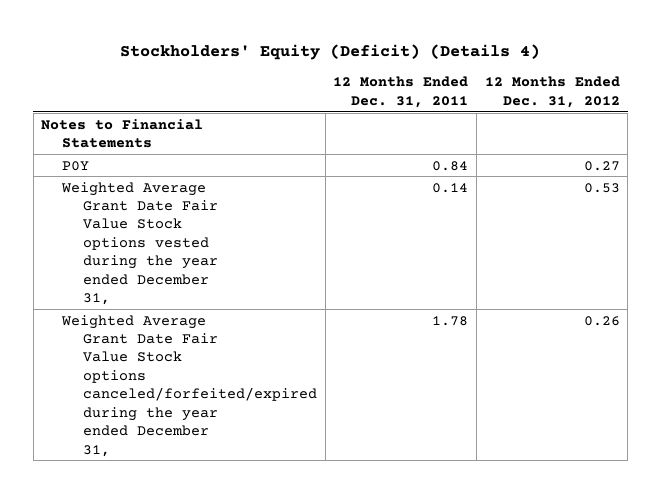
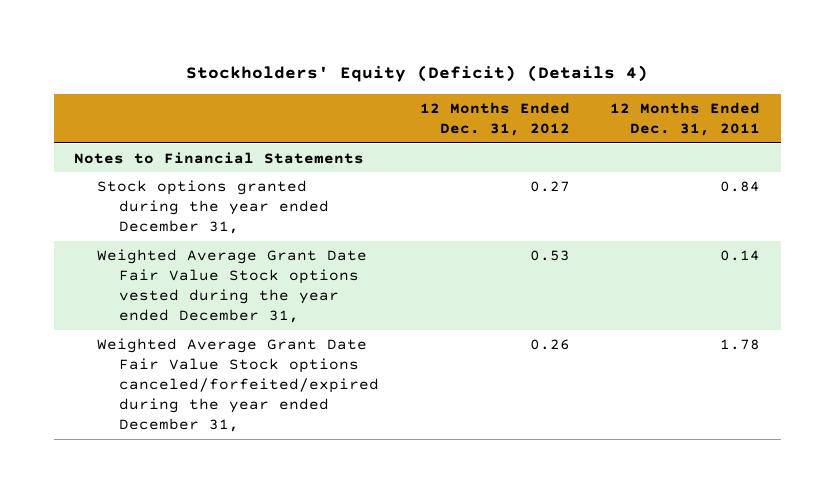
[62,160,90,171] P0Y -> [96,179,330,235] Stock options granted during the year ended December 31,

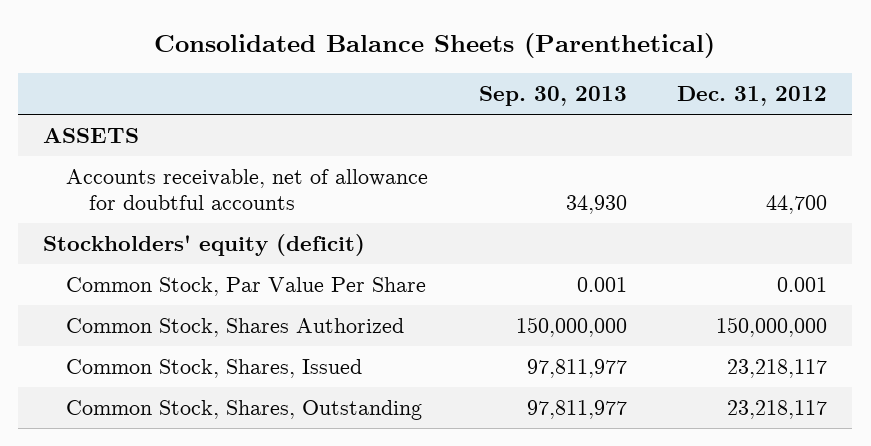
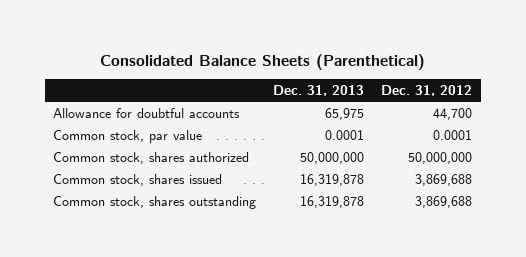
[478,86,627,107] Sep. 30, 2013 -> none
none -> [273,84,365,96] Dec. 31, 2013
[43,127,140,143] ASSETS -> none
[43,233,366,256] Stockholders' equity (deficit) -> none
[66,168,429,211] Accounts receivable, net of allowance for doubtful accounts -> [53,107,241,118] Allowance for doubtful accounts
[66,276,427,296] Common Stock, Par Value Per Share -> [53,129,203,143] Common stock, par value
[777,276,828,292] 0.001 -> [433,129,473,140] 0.0001
[66,317,405,337] Common Stock, Shares Authorized -> [53,151,250,164] Common stock, shares authorized
[716,316,828,337] 150,000,000 -> [408,151,473,164] 50,000,000
[66,358,363,378] Common Stock, Shares, Issued -> [53,173,223,186] Common stock, shares issued
[727,358,828,378] 23,218,117 -> [415,173,473,186] 3,869,688
[66,399,423,420] Common Stock, Shares, Outstanding -> [53,195,257,209] Common stock, shares outstanding
[727,399,828,419] 23,218,117 -> [415,195,473,208] 3,869,688

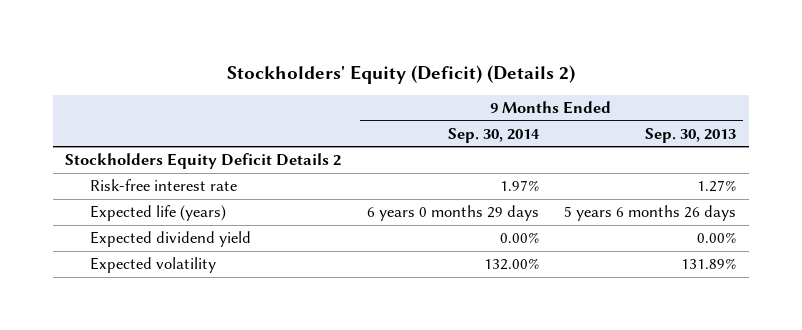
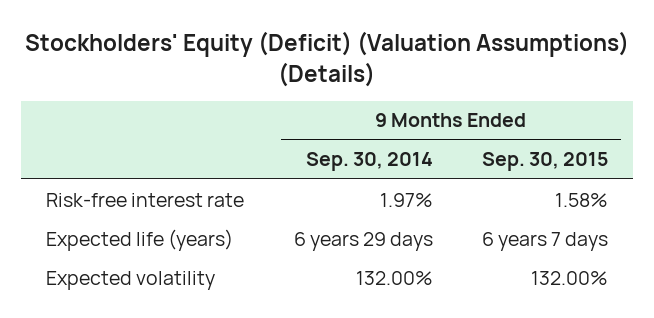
[226,64,575,84] Stockholders' Equity (Deficit) (Details 2) -> [25,31,630,87] Stockholders' Equity (Deficit) (Valuation Assumptions) (Details)
[645,127,737,143] Sep. 30, 2013 -> none
none -> [482,152,609,172] Sep. 30, 2015
[65,153,342,170] Stockholders Equity Deficit Details 2 -> none
[89,231,251,248] Expected dividend yield -> none
[366,205,539,222] 6 years 0 months 29 days -> [293,231,433,251] 6 years 29 days

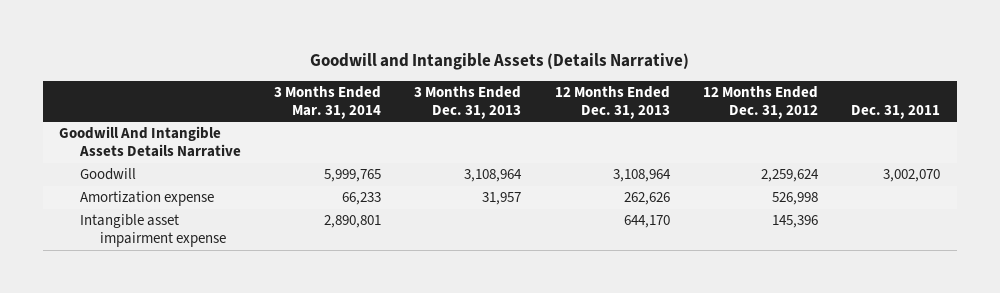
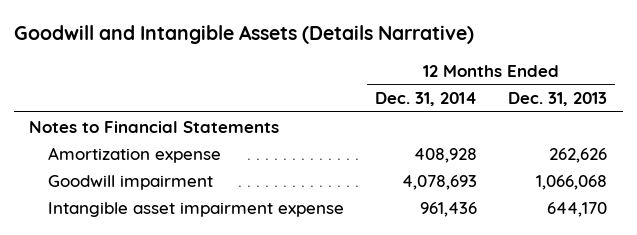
[273,86,381,119] 3 Months Ended Mar. 31, 2014 -> none
[414,86,522,119] 3 Months Ended Dec. 31, 2013 -> none
[702,86,818,119] 12 Months Ended Dec. 31, 2012 -> none
[851,104,941,119] Dec. 31, 2011 -> none
none -> [374,92,477,107] Dec. 31, 2014
[59,126,241,158] Goodwill And Intangible Assets Details Narrative -> none
[79,168,136,181] Goodwill -> none
none -> [29,120,280,133] Notes to Financial Statements
none -> [47,174,213,190] Goodwill impairment

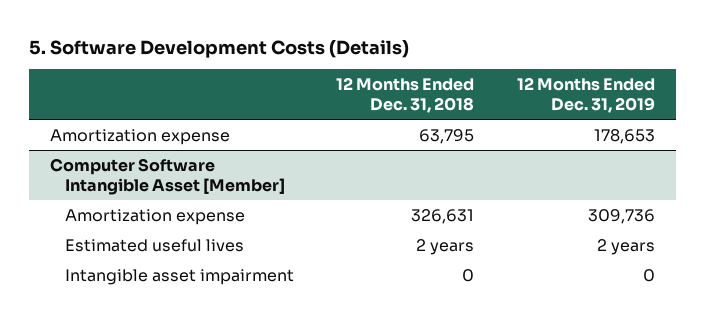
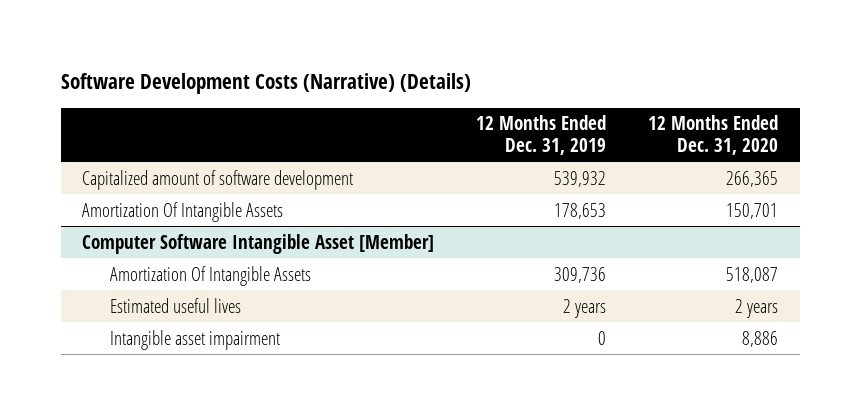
[28,39,409,58] 5. Software Development Costs (Details) -> [60,73,471,95] Software Development Costs (Narrative) (Details)
[336,77,475,114] 12 Months Ended Dec. 31, 2018 -> none
none -> [648,115,779,155] 12 Months Ended Dec. 31, 2020
none -> [81,169,353,190] Capitalized amount of software development
[50,128,231,145] Amortization expense -> [81,201,283,222] Amortization Of Intangible Assets
[64,208,245,225] Amortization expense -> [109,265,311,286] Amortization Of Intangible Assets

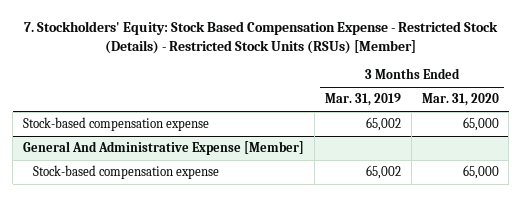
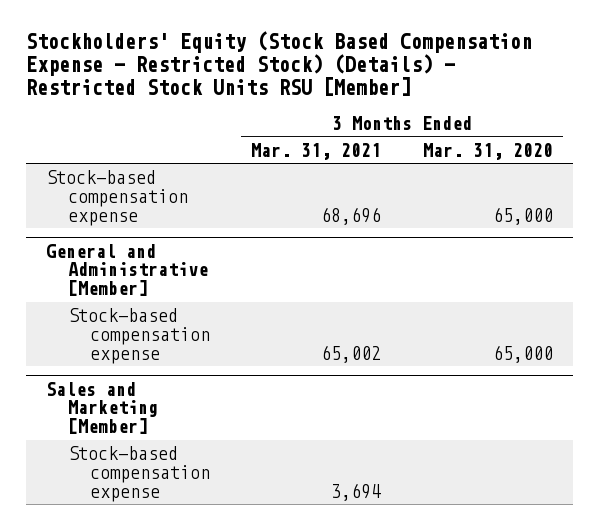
[23,20,498,54] 7. Stockholders' Equity: Stock Based Compensation Expense - Restricted Stock (Details) - Restricted Stock Units (RSUs) [Member] -> [25,30,532,96] Stockholders' Equity (Stock Based Compensation Expense - Restricted Stock) (Details) - Restricted Stock Units RSU [Member]
[324,93,401,107] Mar. 31, 2019 -> none
none -> [251,142,382,160] Mar. 31, 2021
[22,141,304,156] General And Administrative Expense [Member] -> [46,243,209,297] General and Administrative [Member]
none -> [46,381,159,435] Sales and Marketing [Member]
none -> [68,446,211,502] Stock-based compensation expense

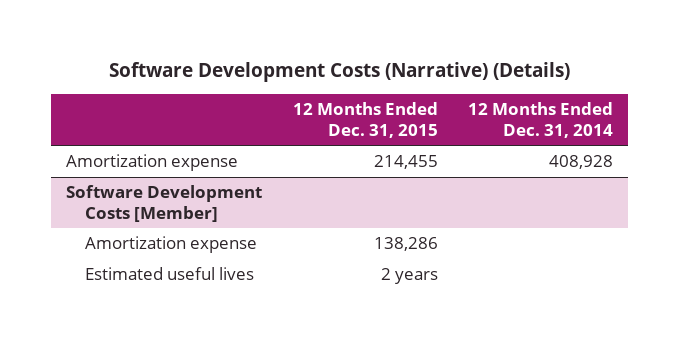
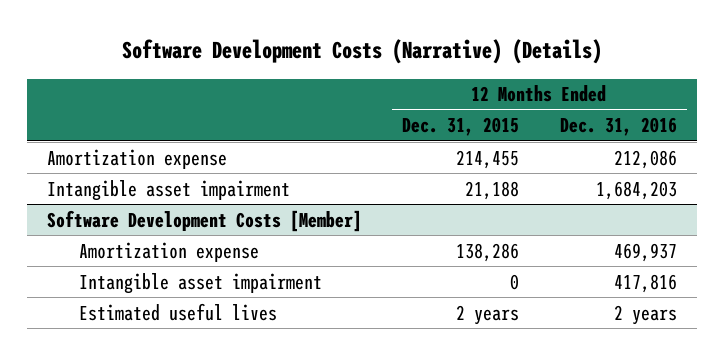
[467,102,613,138] 12 Months Ended Dec. 31, 2014 -> none
none -> [559,117,677,137] Dec. 31, 2016
none -> [47,179,291,201] Intangible asset impairment
none -> [79,272,323,294] Intangible asset impairment

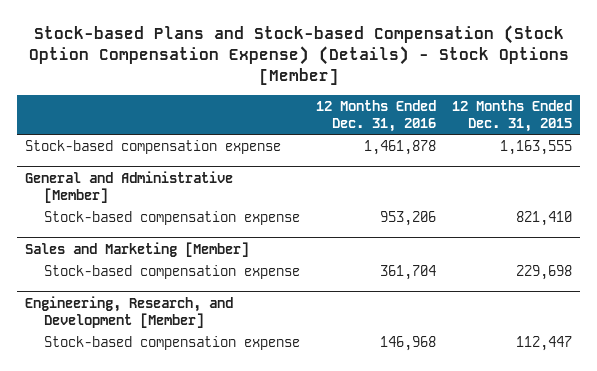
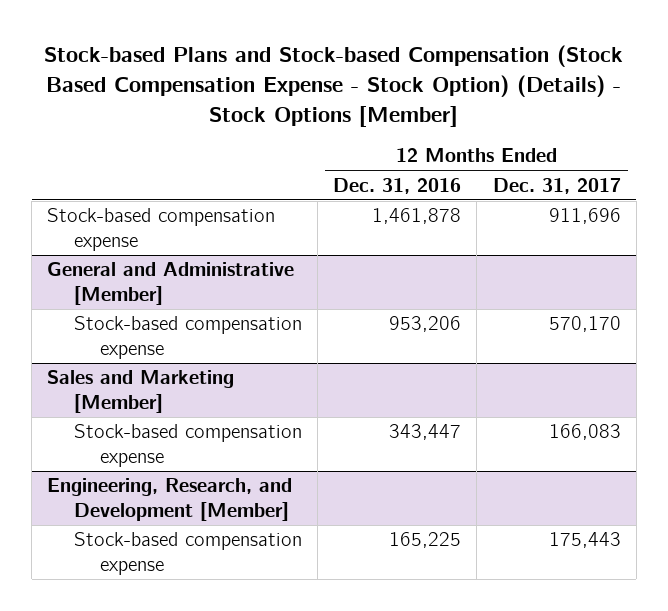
[28,24,569,86] Stock-based Plans and Stock-based Compensation (Stock Option Compensation Expense) (Details) - Stock Options [Member] -> [43,44,623,127] Stock-based Plans and Stock-based Compensation (Stock Based Compensation Expense - Stock Option) (Details) - Stock Options [Member]
[451,99,572,132] 12 Months Ended Dec. 31, 2015 -> none
none -> [492,177,621,194] Dec. 31, 2017
[380,265,437,281] 361,704 -> [389,424,462,441] 343,447
[380,336,437,352] 146,968 -> [389,532,462,549] 165,225

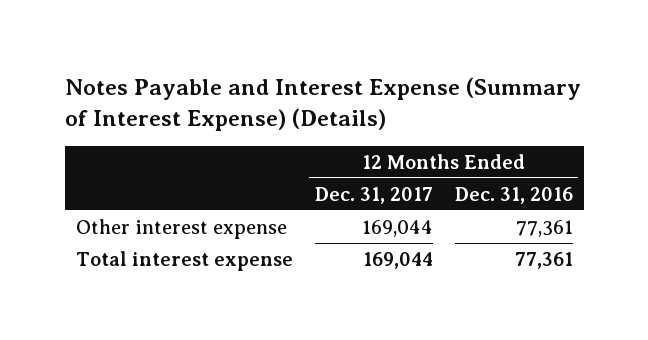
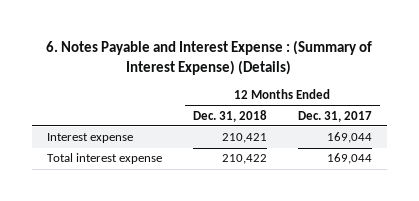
[64,77,581,132] Notes Payable and Interest Expense (Summary of Interest Expense) (Details) -> [46,39,373,75] 6. Notes Payable and Interest Expense : (Summary of Interest Expense) (Details)
[454,186,573,204] Dec. 31, 2016 -> none
none -> [192,109,267,122] Dec. 31, 2018
[75,218,287,239] Other interest expense -> [47,133,134,144] Interest expense

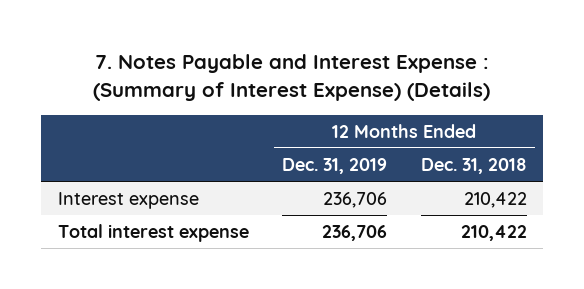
[46,39,373,75] 6. Notes Payable and Interest Expense : (Summary of Interest Expense) (Details) -> [93,53,491,101] 7. Notes Payable and Interest Expense : (Summary of Interest Expense) (Details)
[297,110,372,122] Dec. 31, 2017 -> none
none -> [282,157,388,174] Dec. 31, 2019
[221,133,267,144] 210,421 -> [463,191,527,208] 210,422

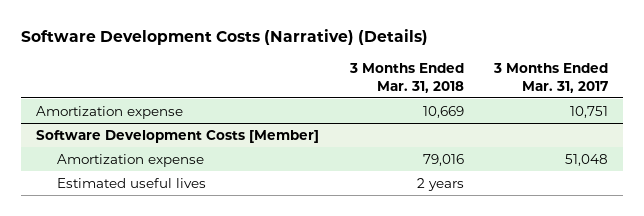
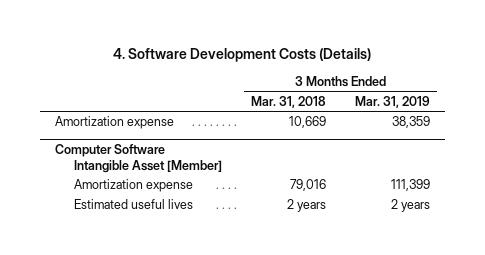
[21,29,429,46] Software Development Costs (Narrative) (Details) -> [113,48,372,63] 4. Software Development Costs (Details)
[493,62,609,93] 3 Months Ended Mar. 31, 2017 -> none
none -> [355,95,431,108] Mar. 31, 2019
[36,129,320,143] Software Development Costs [Member] -> [54,144,223,173] Computer Software Intangible Asset [Member]

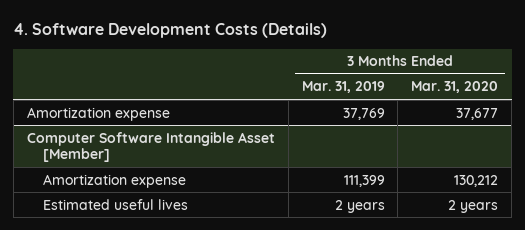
[251,95,327,108] Mar. 31, 2018 -> none
none -> [411,81,499,94] Mar. 31, 2020
[392,116,431,129] 38,359 -> [342,107,385,120] 37,769

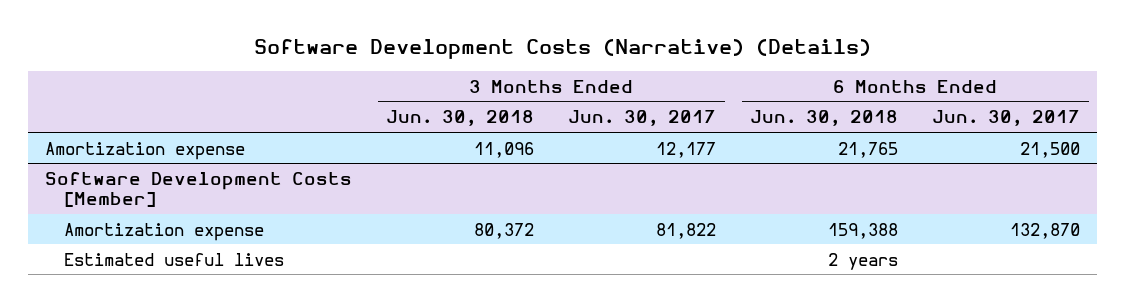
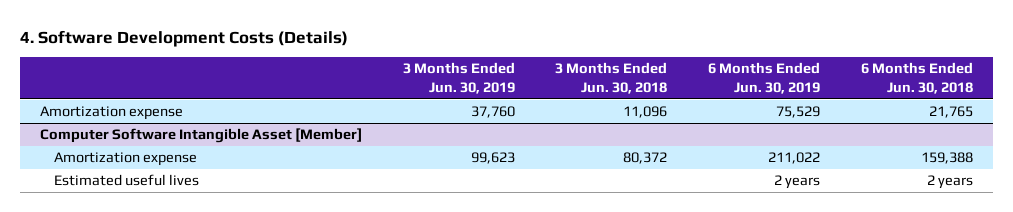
[253,39,871,60] Software Development Costs (Narrative) (Details) -> [19,29,348,47] 4. Software Development Costs (Details)
[568,110,717,127] Jun. 30, 2017 -> none
[932,110,1081,127] Jun. 30, 2017 -> none
none -> [402,62,515,94] 3 Months Ended Jun. 30, 2019
none -> [707,62,820,94] 6 Months Ended Jun. 30, 2019
[45,171,353,207] Software Development Costs [Member] -> [40,128,363,144] Computer Software Intangible Asset [Member]

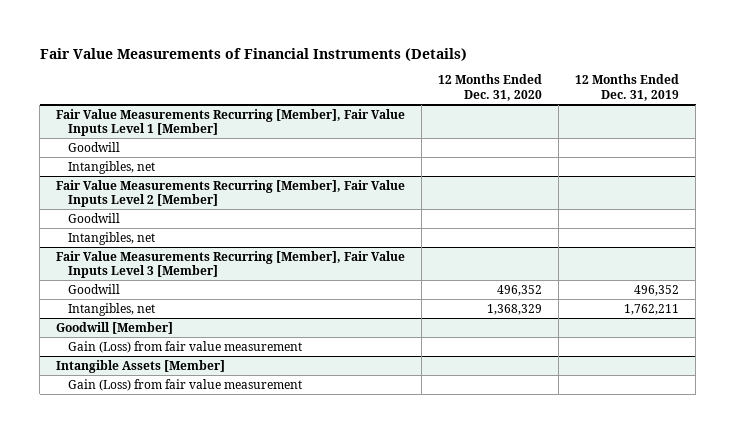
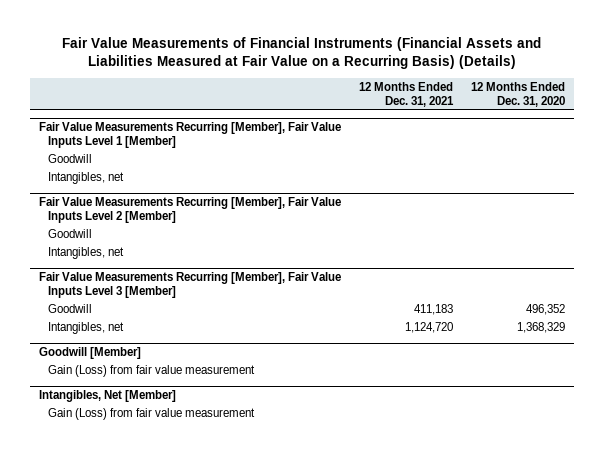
[39,47,467,61] Fair Value Measurements of Financial Instruments (Details) -> [62,37,542,70] Fair Value Measurements of Financial Instruments (Financial Assets and Liabilities Measured at Fair Value on a Recurring Basis) (Details)
[575,74,680,101] 12 Months Ended Dec. 31, 2019 -> none
none -> [359,81,455,107] 12 Months Ended Dec. 31, 2021
[56,359,226,373] Intangible Assets [Member] -> [38,389,176,402] Intangibles, Net [Member]

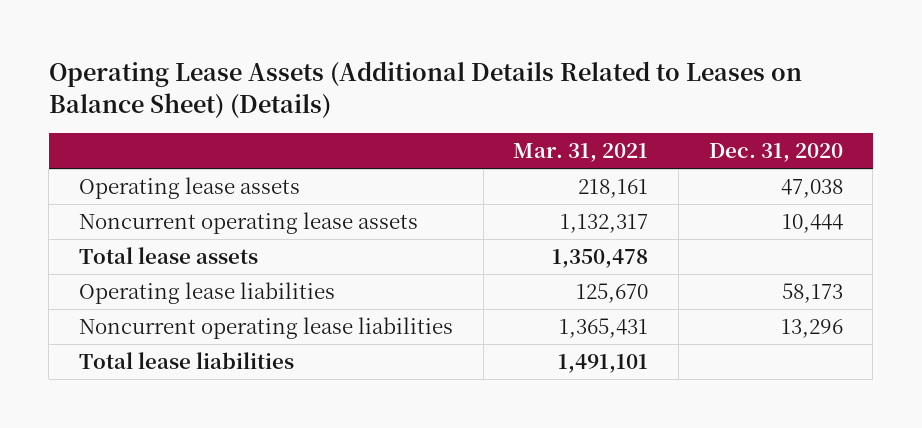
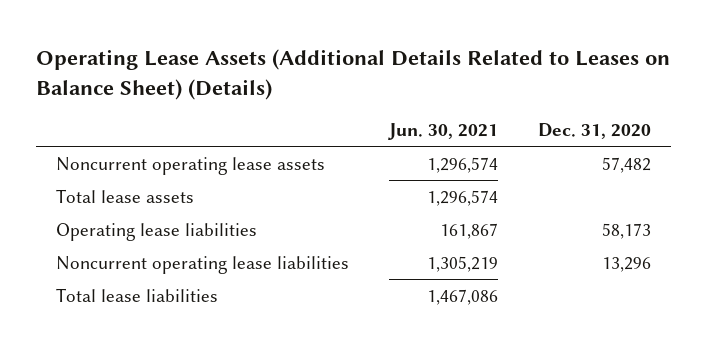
[513,143,649,163] Mar. 31, 2021 -> none
none -> [387,123,498,141] Jun. 30, 2021
[79,177,301,200] Operating lease assets -> none
[781,214,843,234] 10,444 -> [602,156,652,173] 57,482

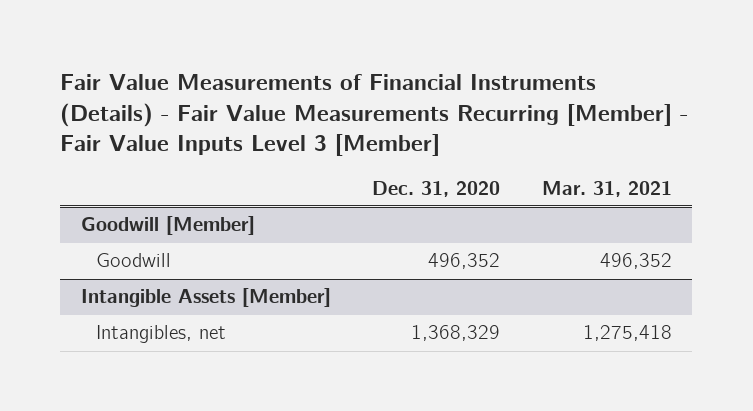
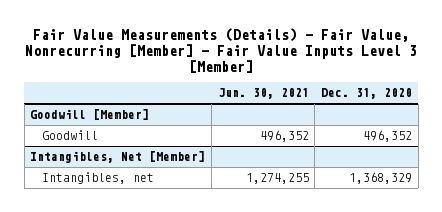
[60,74,689,156] Fair Value Measurements of Financial Instruments (Details) - Fair Value Measurements Recurring [Member] - Fair Value Inputs Level 3 [Member] -> [25,28,418,73] Fair Value Measurements (Details) - Fair Value, Nonrecurring [Member] - Fair Value Inputs Level 3 [Member]
[541,180,672,197] Mar. 31, 2021 -> none
none -> [217,88,309,100] Jun. 30, 2021
[80,288,331,308] Intangible Assets [Member] -> [30,151,206,164] Intangibles, Net [Member]

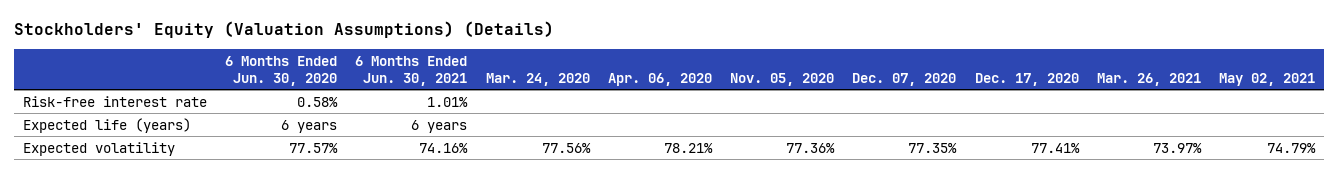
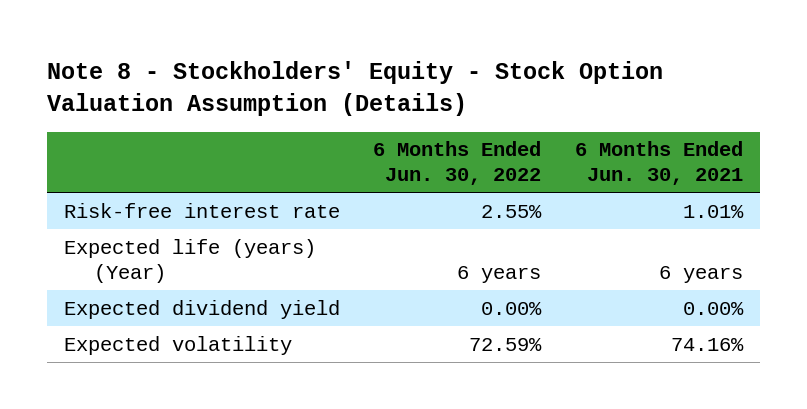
[13,21,554,39] Stockholders' Equity (Valuation Assumptions) (Details) -> [47,61,664,117] Note 8 - Stockholders' Equity - Stock Option Valuation Assumption (Details)
[225,55,338,86] 6 Months Ended Jun. 30, 2020 -> none
[485,72,590,86] Mar. 24, 2020 -> none
[607,72,712,86] Apr. 06, 2020 -> none
[730,72,835,86] Nov. 05, 2020 -> none
[852,72,957,86] Dec. 07, 2020 -> none
[974,72,1079,86] Dec. 17, 2020 -> none
[1096,72,1201,86] Mar. 26, 2021 -> none
[1219,72,1316,86] May 02, 2021 -> none
none -> [373,141,542,186] 6 Months Ended Jun. 30, 2022
[22,117,191,133] Expected life (years) -> [64,238,317,283] Expected life (years) (Year)
none -> [64,299,341,319] Expected dividend yield

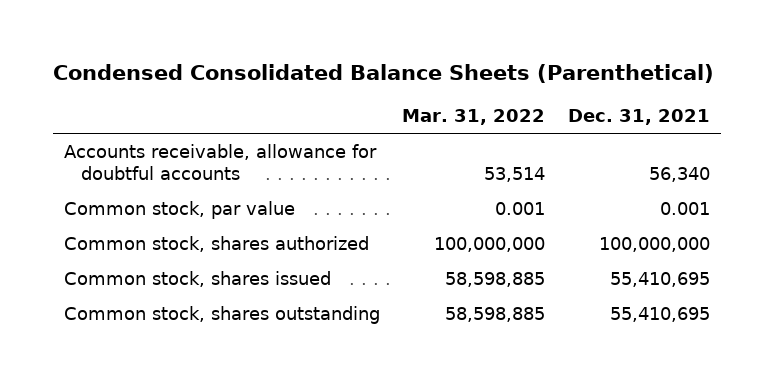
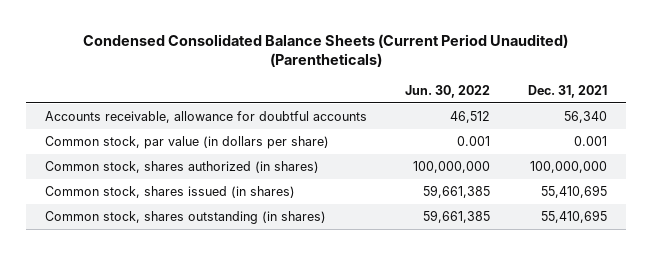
[52,64,714,84] Condensed Consolidated Balance Sheets (Parenthetical) -> [82,33,568,68] Condensed Consolidated Balance Sheets (Current Period Unaudited) (Parentheticals)
[402,109,546,126] Mar. 31, 2022 -> none
none -> [404,85,490,99] Jun. 30, 2022
[64,201,296,220] Common stock, par value -> [44,135,329,149] Common stock, par value (in dollars per share)
[64,236,370,253] Common stock, shares authorized -> [44,160,319,173] Common stock, shares authorized (in shares)
[64,271,332,288] Common stock, shares issued -> [44,185,295,198] Common stock, shares issued (in shares)
[64,306,381,325] Common stock, shares outstanding -> [44,210,326,224] Common stock, shares outstanding (in shares)

